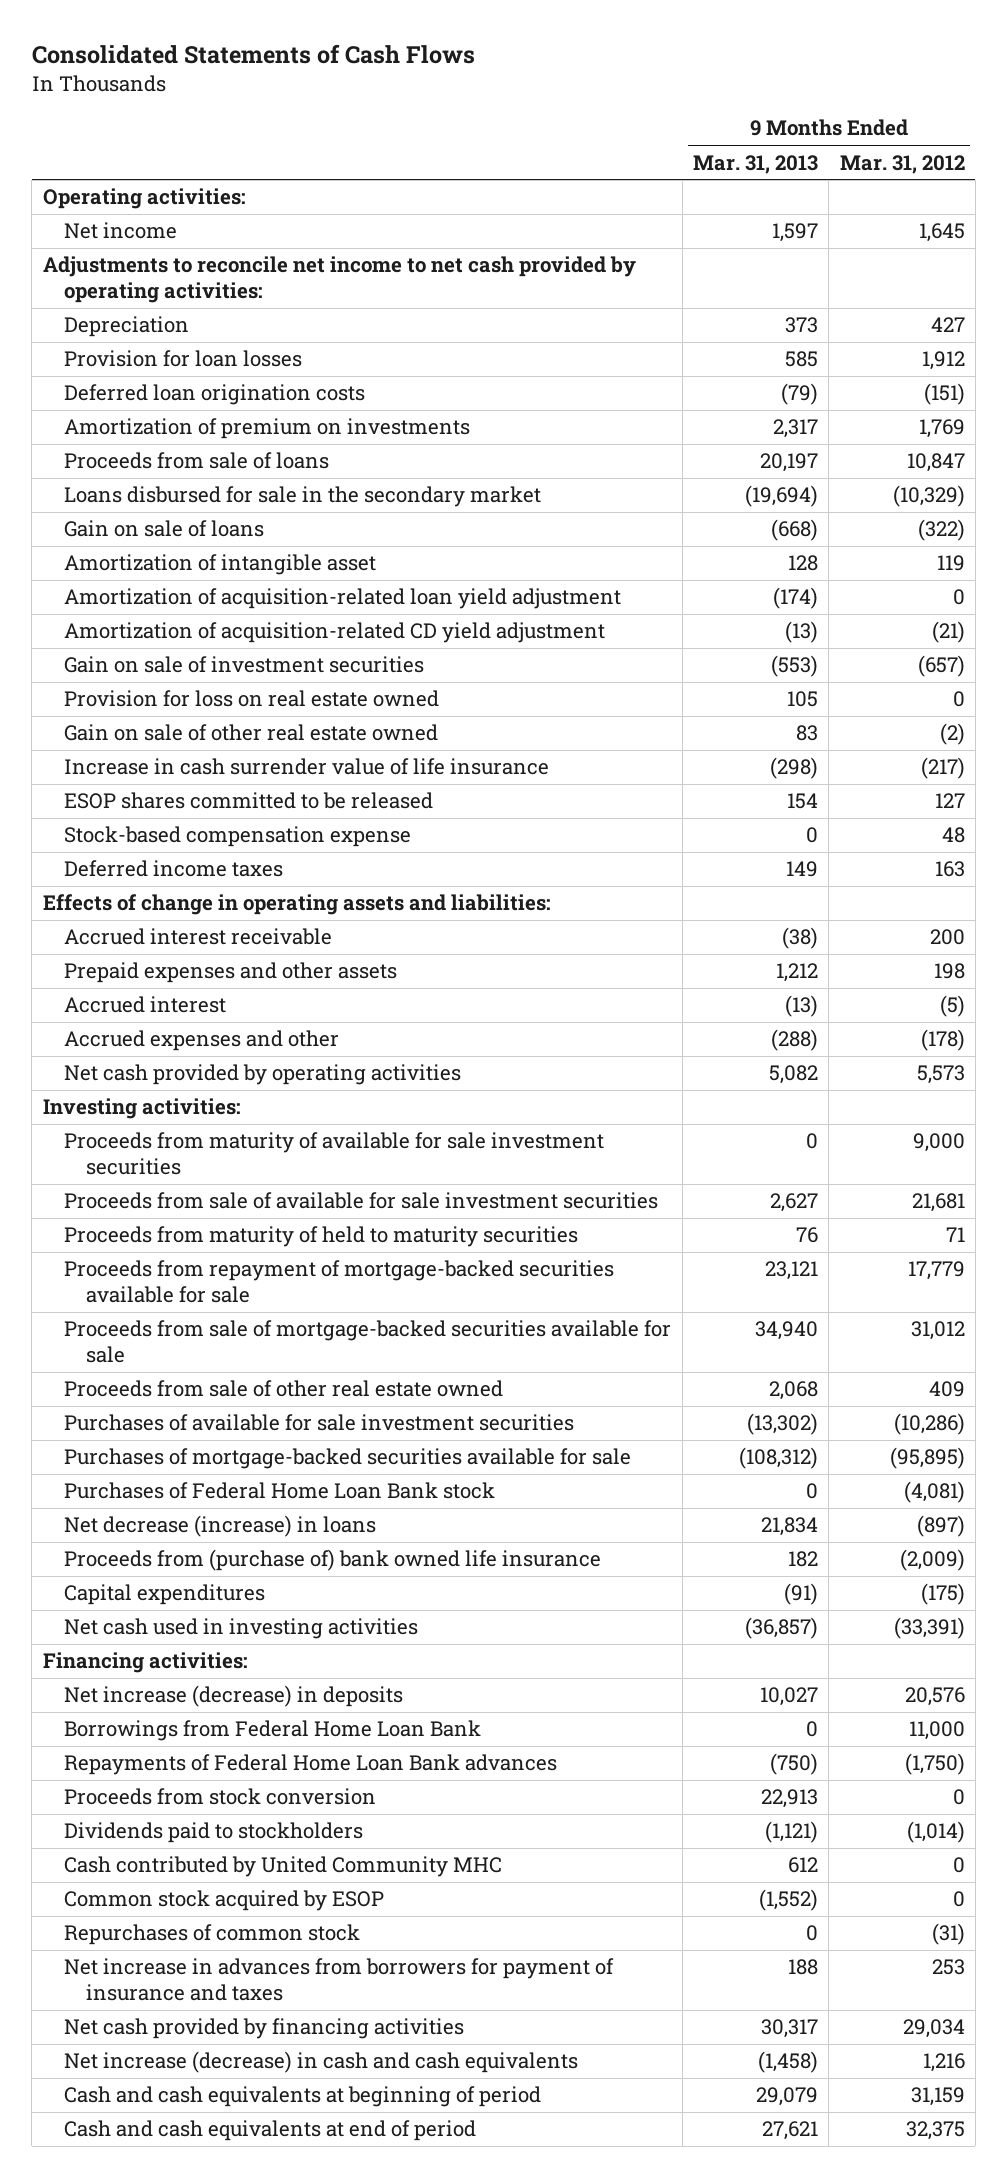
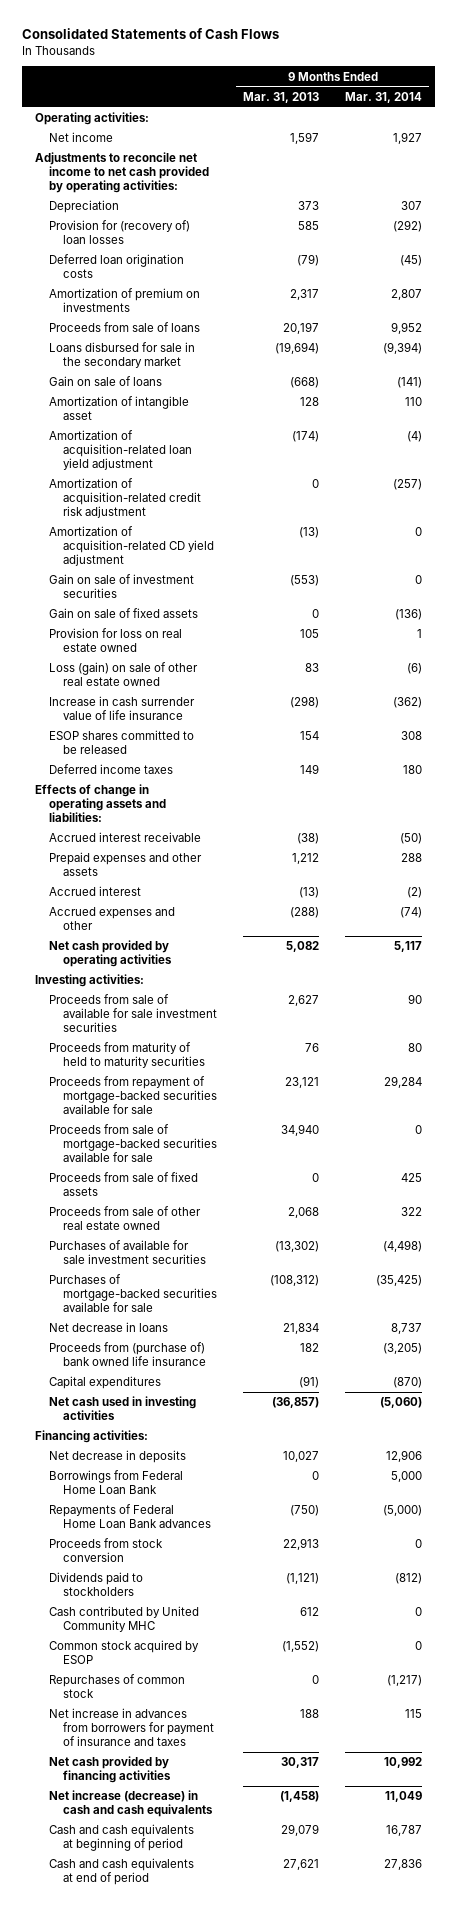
[839,154,965,174] Mar. 31, 2012 -> none
none -> [345,91,423,103] Mar. 31, 2014
[64,350,303,368] Provision for loan losses -> [48,220,190,245] Provision for (recovery of) loan losses
none -> [48,478,201,518] Amortization of acquisition-related credit risk adjustment
none -> [48,608,198,619] Gain on sale of fixed assets
[64,724,439,742] Gain on sale of other real estate owned -> [48,662,198,687] Loss (gain) on sale of other real estate owned
[64,826,412,848] Stock-based compensation expense -> none
[64,1132,605,1176] Proceeds from maturity of available for sale investment securities -> none
none -> [48,1172,198,1197] Proceeds from sale of fixed assets
[64,1482,496,1500] Purchases of Federal Home Loan Bank stock -> none
[64,1515,377,1538] Net decrease (increase) in loans -> [48,1322,168,1333] Net decrease in loans
[64,1685,404,1708] Net increase (decrease) in deposits -> [48,1450,186,1464] Net decrease in deposits

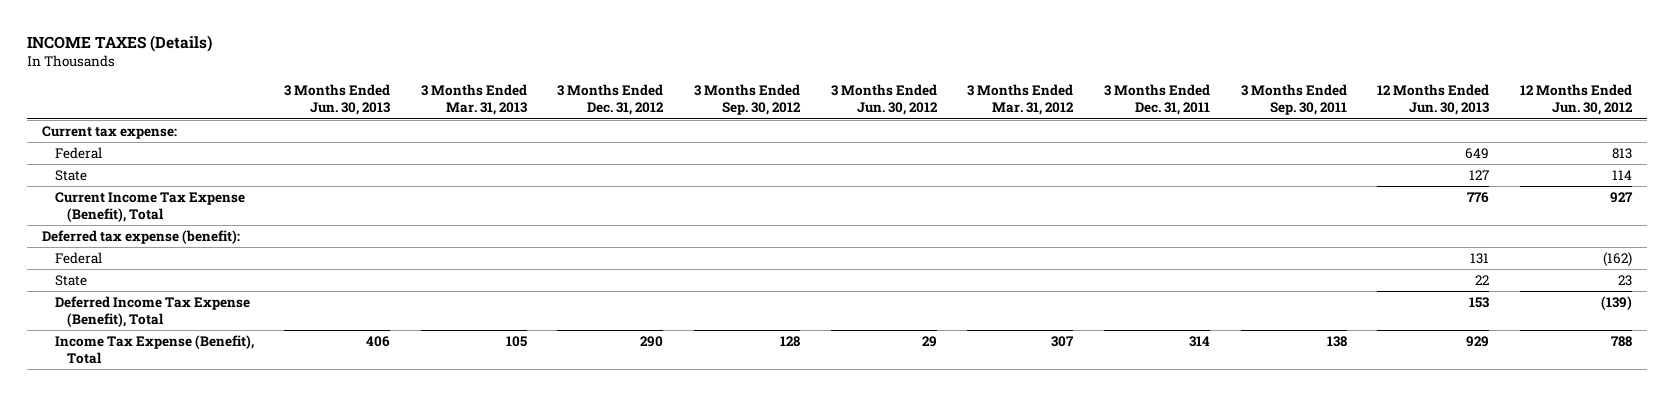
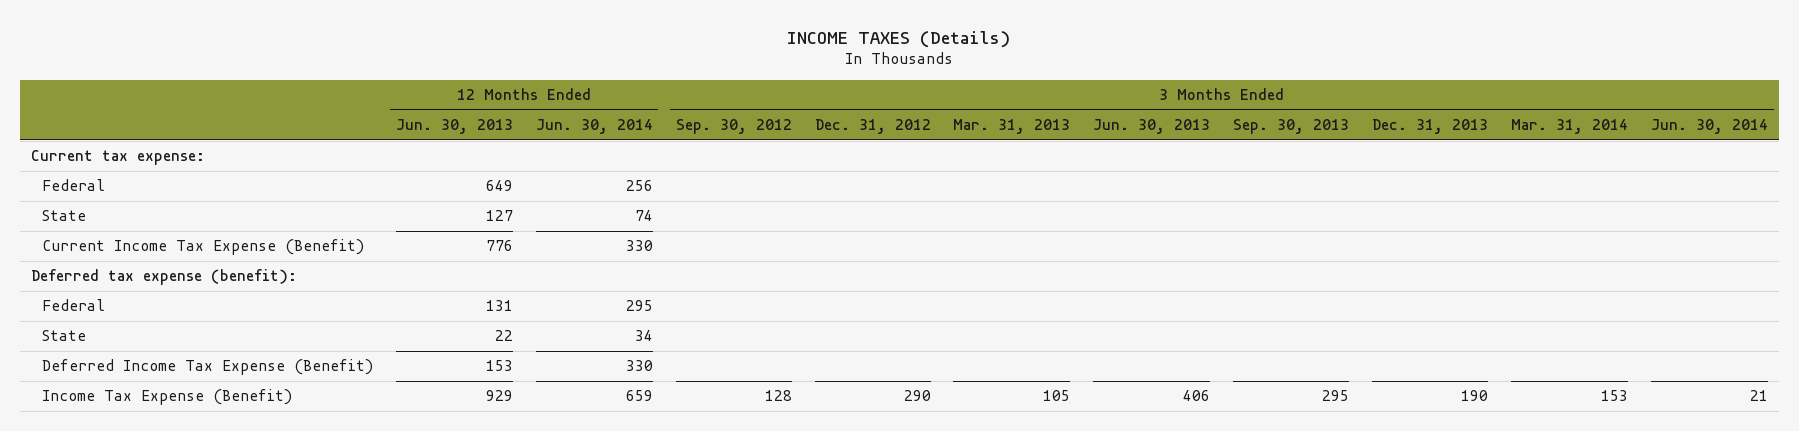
[830,84,938,116] 3 Months Ended Jun. 30, 2012 -> none
[967,84,1075,116] 3 Months Ended Mar. 31, 2012 -> none
[1103,84,1210,116] 3 Months Ended Dec. 31, 2011 -> none
[1240,84,1347,116] 3 Months Ended Sep. 30, 2011 -> none
[1519,84,1633,116] 12 Months Ended Jun. 30, 2012 -> none
none -> [535,119,653,135] Jun. 30, 2014
none -> [1233,119,1350,135] Sep. 30, 2013
none -> [1372,119,1489,135] Dec. 31, 2013
none -> [1511,119,1629,135] Mar. 31, 2014
none -> [1651,119,1769,135] Jun. 30, 2014
[54,191,245,223] Current Income Tax Expense (Benefit), Total -> [41,239,364,256] Current Income Tax Expense (Benefit)
[54,295,250,328] Deferred Income Tax Expense (Benefit), Total -> [41,359,373,376] Deferred Income Tax Expense (Benefit)
[54,334,254,365] Income Tax Expense (Benefit), Total -> [41,389,292,406] Income Tax Expense (Benefit)

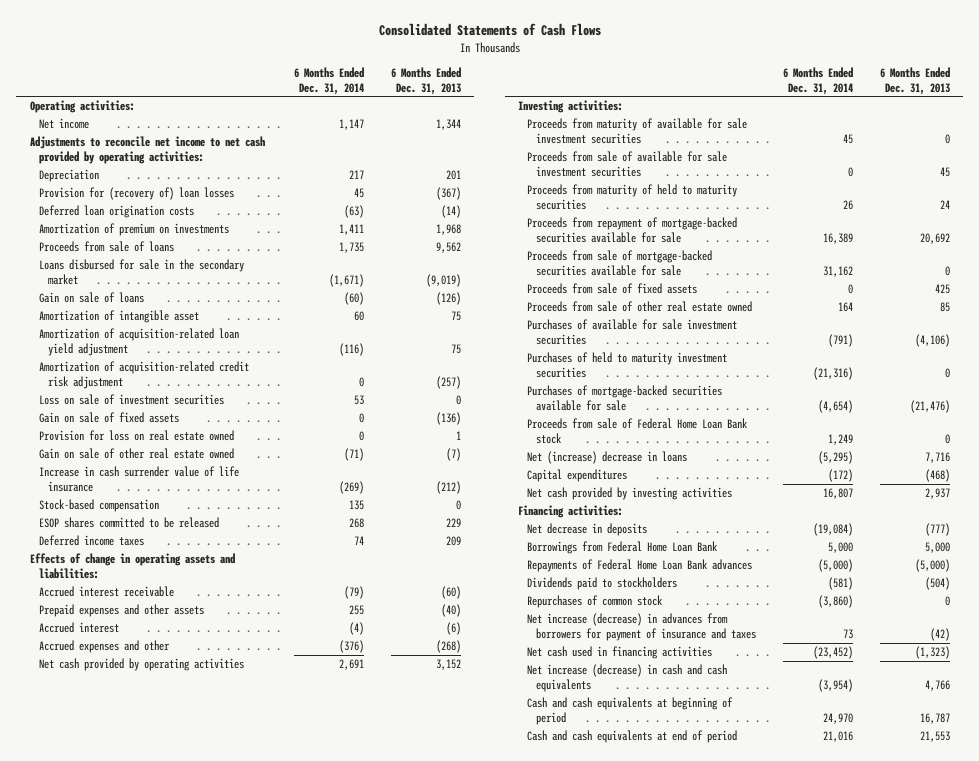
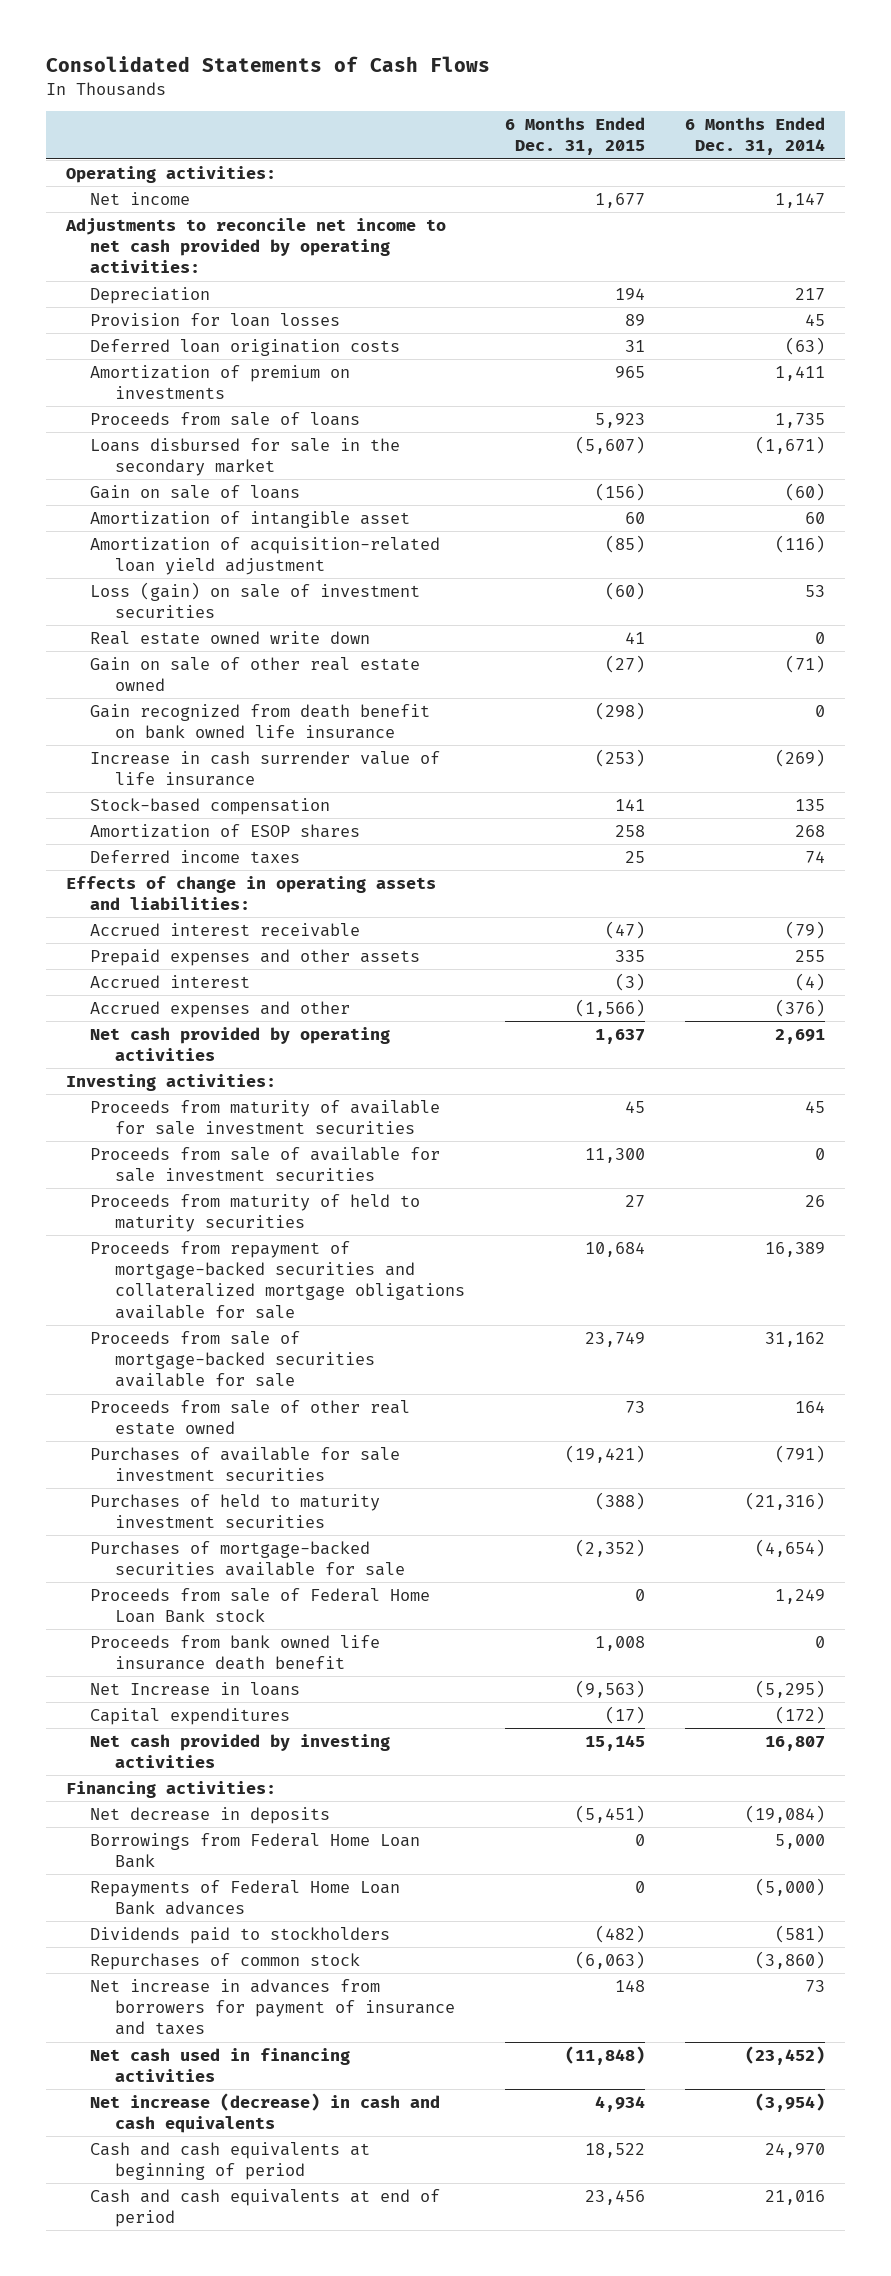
[391,67,462,95] 6 Months Ended Dec. 31, 2013 -> none
none -> [504,117,645,156] 6 Months Ended Dec. 31, 2015
[38,187,234,201] Provision for (recovery of) loan losses -> [90,312,341,327] Provision for loan losses
[38,361,249,389] Amortization of acquisition-related credit risk adjustment -> none
[38,412,179,424] Gain on sale of fixed assets -> none
[38,430,234,442] Provision for loss on real estate owned -> none
[38,394,224,406] Loss on sale of investment securities -> [90,581,421,619] Loss (gain) on sale of investment securities
none -> [90,630,371,645] Real estate owned write down
none -> [90,703,431,740] Gain recognized from death benefit on bank owned life insurance
[38,517,219,529] ESOP shares committed to be released -> [90,823,361,838] Amortization of ESOP shares
[527,217,738,243] Proceeds from repayment of mortgage-backed securities available for sale -> [90,1240,465,1319] Proceeds from repayment of mortgage-backed securities and collateralized mortgage obligations available for sale
[527,283,698,295] Proceeds from sale of fixed assets -> none
none -> [90,1634,381,1671] Proceeds from bank owned life insurance death benefit
[527,451,688,465] Net (increase) decrease in loans -> [90,1681,301,1696] Net Increase in loans
[527,613,757,641] Net increase (decrease) in advances from borrowers for payment of insurance and taxes -> [90,1978,455,2036] Net increase in advances from borrowers for payment of insurance and taxes

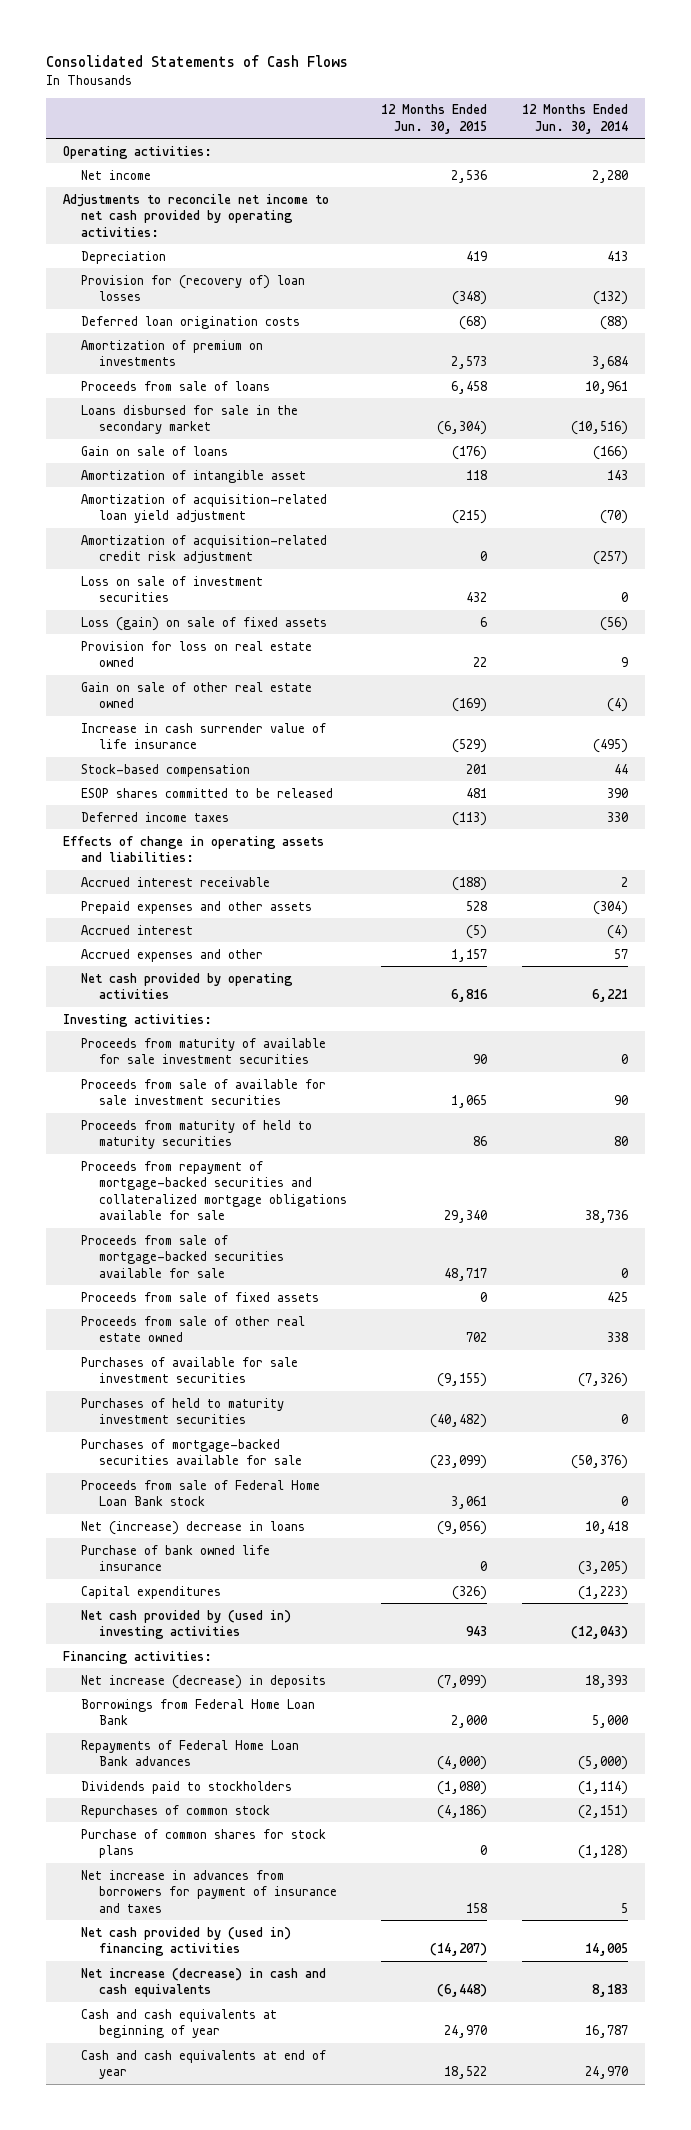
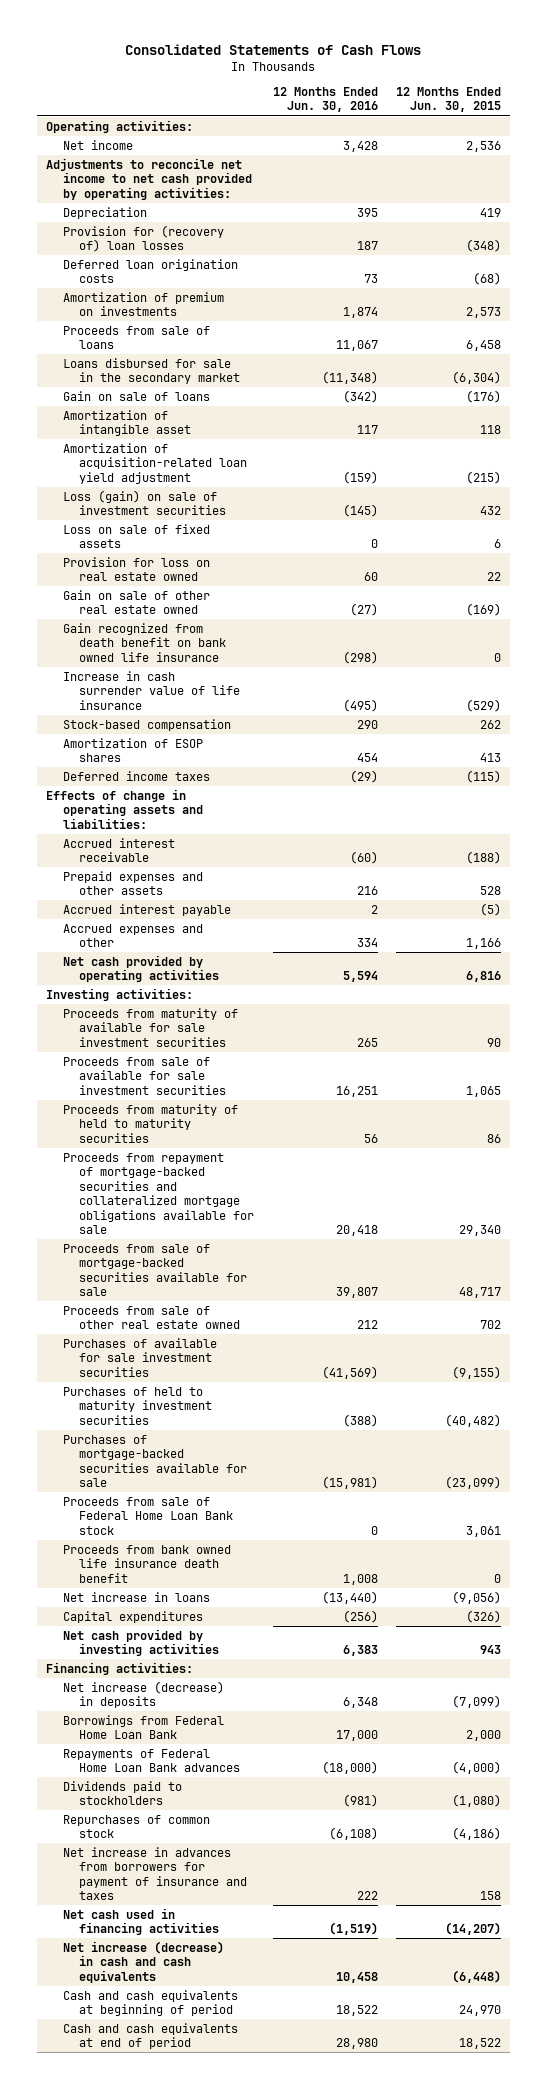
[521,104,628,134] 12 Months Ended Jun. 30, 2014 -> none
none -> [272,87,378,113] 12 Months Ended Jun. 30, 2016
[81,534,328,565] Amortization of acquisition-related credit risk adjustment -> none
[81,575,264,603] Loss on sale of investment securities -> [62,489,227,516] Loss (gain) on sale of investment securities
[81,616,328,631] Loss (gain) on sale of fixed assets -> [62,523,210,549] Loss on sale of fixed assets
none -> [62,622,227,662] Gain recognized from death benefit on bank owned life insurance
[81,787,334,798] ESOP shares committed to be released -> none
[466,763,488,774] 201 -> [479,719,501,729] 262
none -> [62,737,203,763] Amortization of ESOP shares
[452,811,488,826] (113) -> [465,769,501,783] (115)
[81,924,194,935] Accrued interest -> [62,903,231,916] Accrued interest payable
[451,948,488,962] 1,157 -> [465,938,501,950] 1,166
[81,1291,320,1302] Proceeds from sale of fixed assets -> none
[81,1544,271,1572] Purchase of bank owned life insurance -> none
none -> [62,1544,231,1583] Proceeds from bank owned life insurance death benefit
[81,1520,306,1535] Net (increase) decrease in loans -> [62,1591,210,1602] Net increase in loans
[81,1609,292,1640] Net cash provided by (used in) investing activities -> [62,1628,220,1657] Net cash provided by investing activities
[81,1828,327,1859] Purchase of common shares for stock plans -> none
[81,1926,292,1957] Net cash provided by (used in) financing activities -> [62,1907,220,1936] Net cash used in financing activities
[81,2008,278,2039] Cash and cash equivalents at beginning of year -> [62,1989,238,2017] Cash and cash equivalents at beginning of period
[81,2049,327,2080] Cash and cash equivalents at end of year -> [62,2022,238,2050] Cash and cash equivalents at end of period

